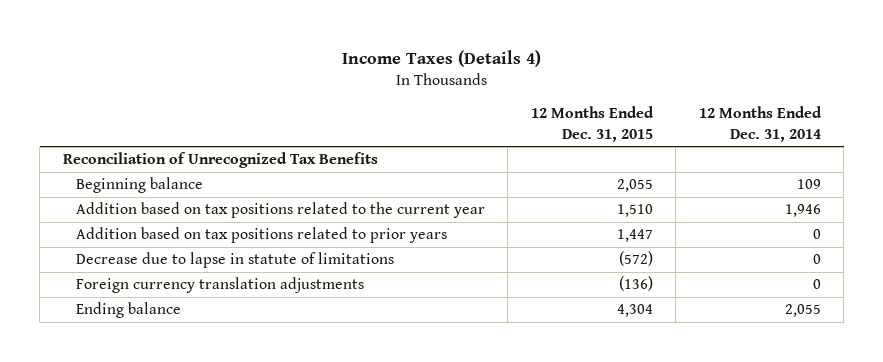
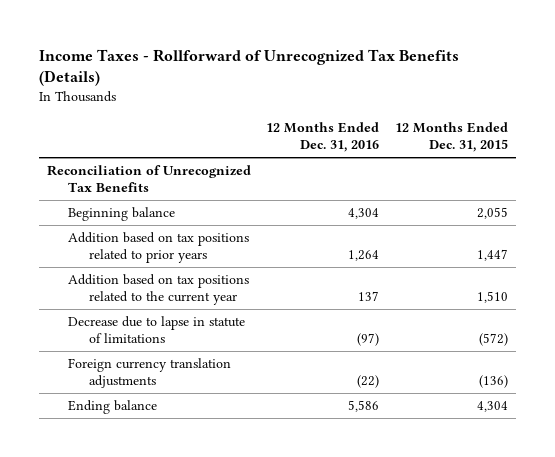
[341,50,541,68] Income Taxes (Details 4) -> [39,48,460,87] Income Taxes - Rollforward of Unrecognized Tax Benefits (Details)
[698,106,822,142] 12 Months Ended Dec. 31, 2014 -> none
none -> [266,122,380,153] 12 Months Ended Dec. 31, 2016
[75,202,485,219] Addition based on tax positions related to the current year -> [67,274,249,306] Addition based on tax positions related to the current year

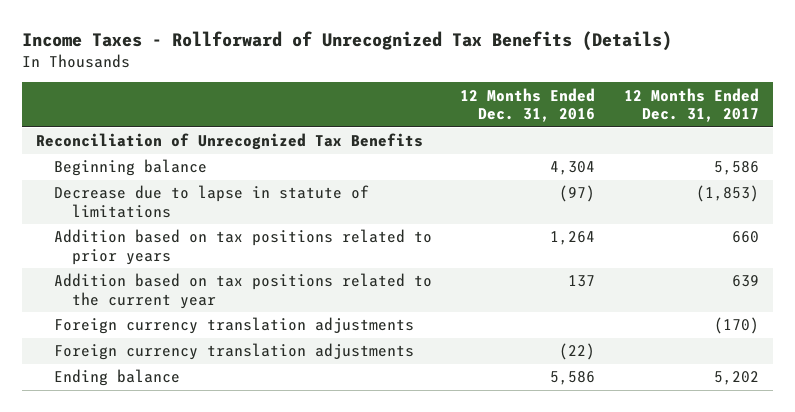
[394,122,508,153] 12 Months Ended Dec. 31, 2015 -> none
none -> [624,87,760,123] 12 Months Ended Dec. 31, 2017
[67,316,245,344] Decrease due to lapse in statute of limitations -> [53,185,369,218] Decrease due to lapse in statute of limitations
none -> [53,317,414,335] Foreign currency translation adjustments

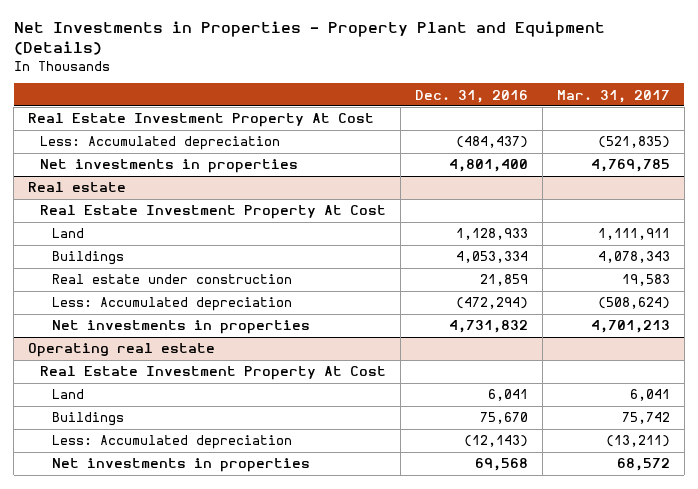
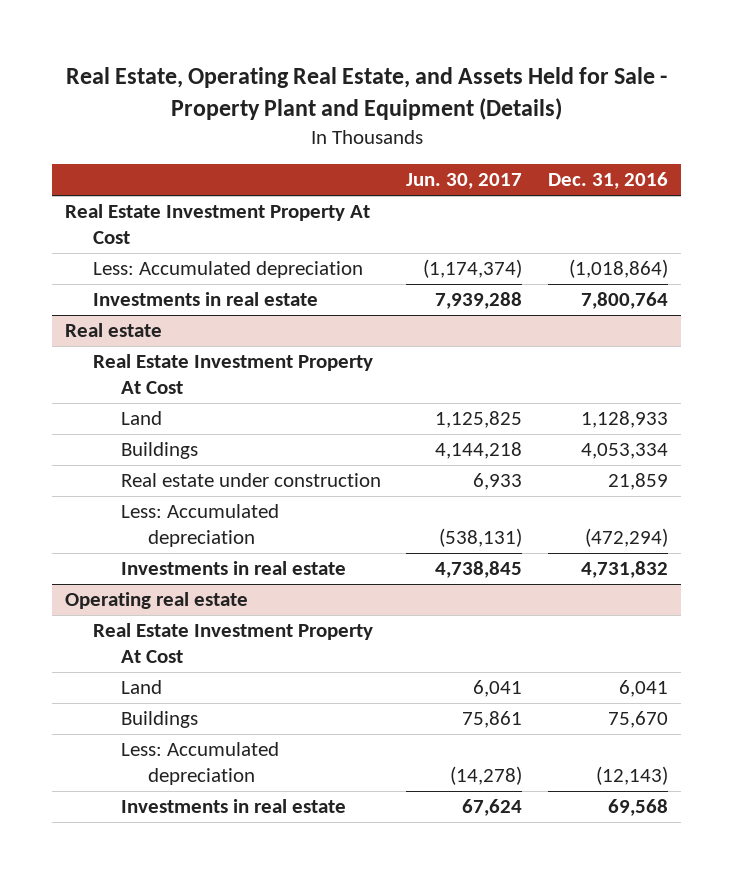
[13,21,605,56] Net Investments in Properties - Property Plant and Equipment (Details) -> [65,67,667,120] Real Estate, Operating Real Estate, and Assets Held for Sale - Property Plant and Equipment (Details)
[556,89,670,103] Mar. 31, 2017 -> none
none -> [406,173,523,190] Jun. 30, 2017
[455,136,528,149] (484,437) -> [569,259,669,279] (1,018,864)
[39,159,298,174] Net investments in properties -> [92,292,318,307] Investments in real estate
[448,159,528,173] 4,801,400 -> [581,292,669,310] 7,800,764
[51,320,310,335] Net investments in properties -> [120,561,346,576] Investments in real estate
[51,458,310,473] Net investments in properties -> [120,799,346,814] Investments in real estate

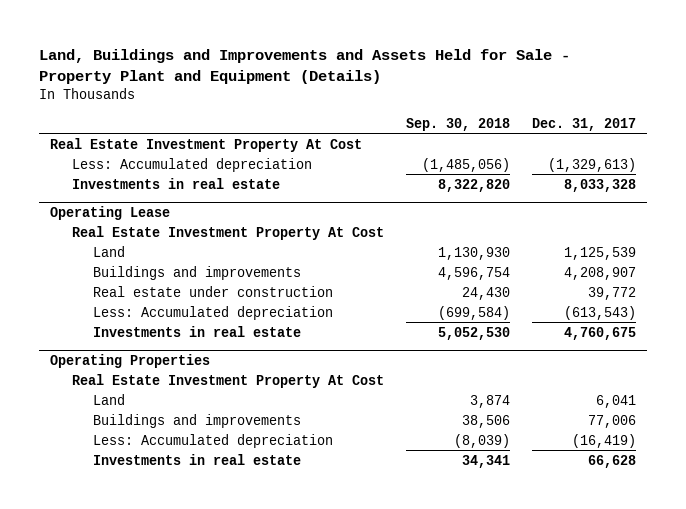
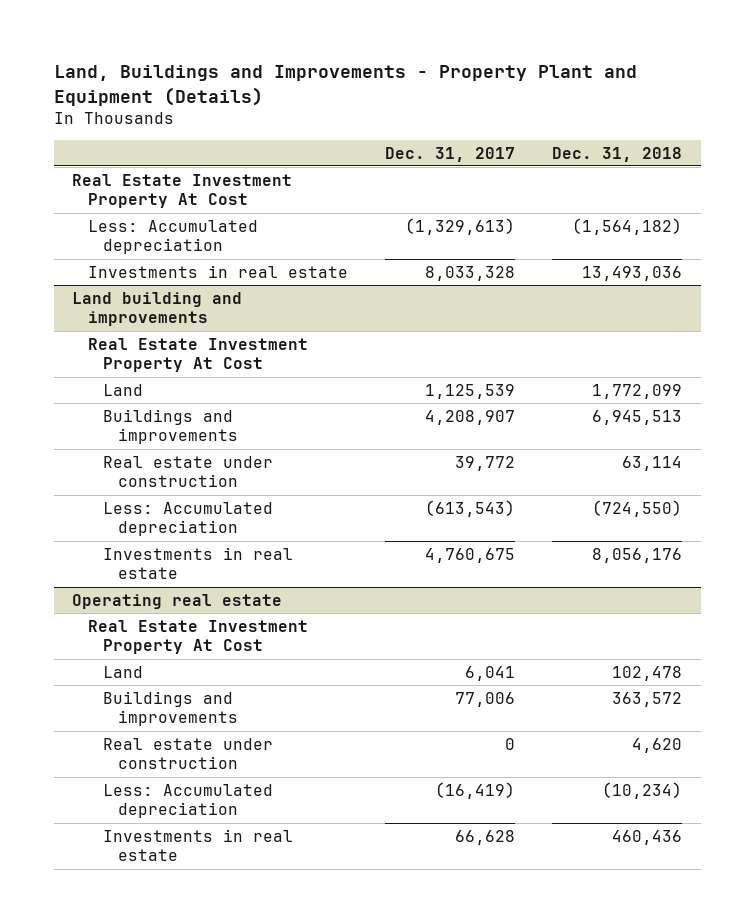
[38,48,570,85] Land, Buildings and Improvements and Assets Held for Sale - Property Plant and Equipment (Details) -> [53,65,637,106] Land, Buildings and Improvements - Property Plant and Equipment (Details)
[405,117,510,131] Sep. 30, 2018 -> none
none -> [552,146,683,162] Dec. 31, 2018
[49,205,170,220] Operating Lease -> [72,291,243,327] Land building and improvements
[49,353,210,368] Operating Properties -> [72,593,283,609] Operating real estate
none -> [103,737,274,770] Real estate under construction

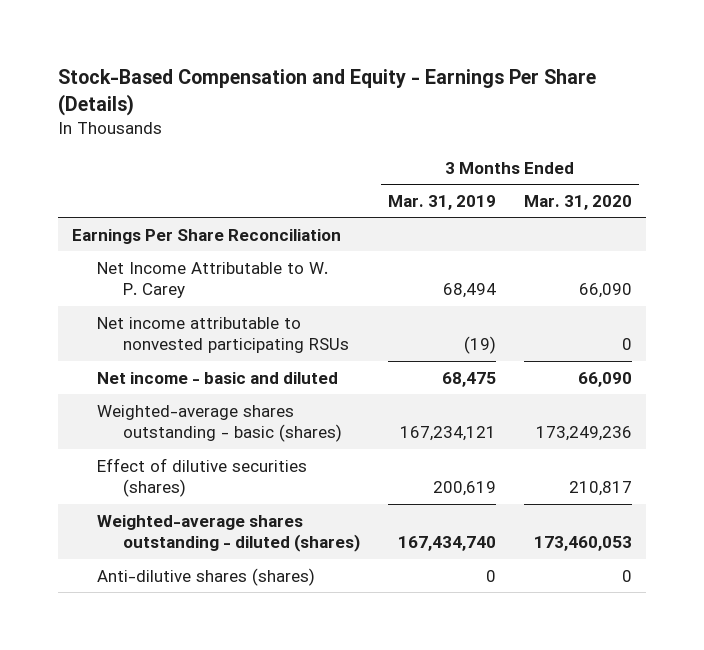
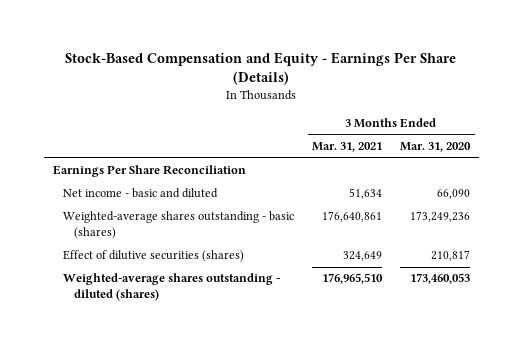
[388,194,497,210] Mar. 31, 2019 -> none
none -> [312,142,383,153] Mar. 31, 2021
[97,261,329,299] Net Income Attributable to W. P. Carey -> none
[97,316,350,354] Net income attributable to nonvested participating RSUs -> none
[97,567,316,586] Anti-dilutive shares (shares) -> none

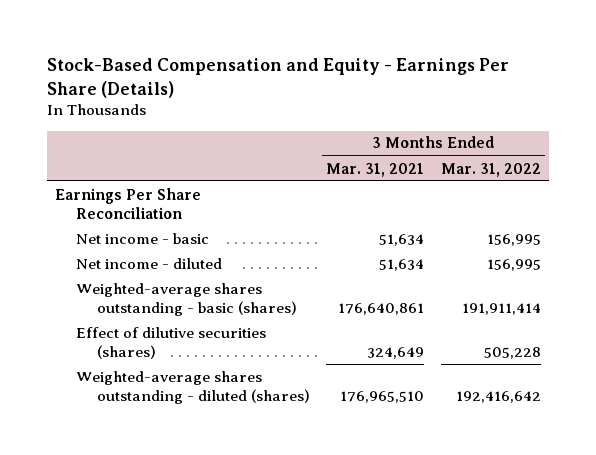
[400,142,472,153] Mar. 31, 2020 -> none
none -> [440,162,541,177] Mar. 31, 2022
[63,188,219,199] Net income - basic and diluted -> [76,232,210,244] Net income - basic
none -> [76,257,223,269] Net income - diluted

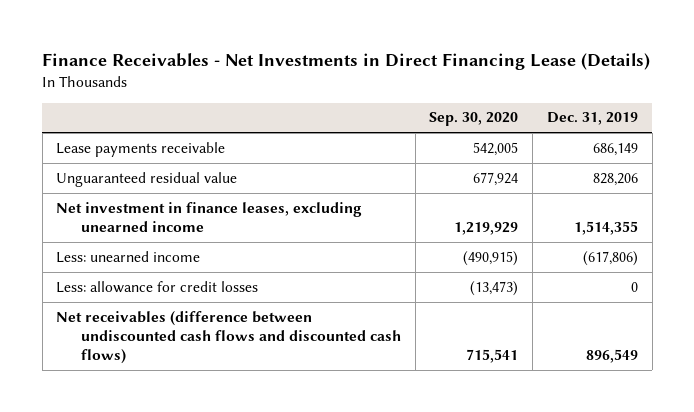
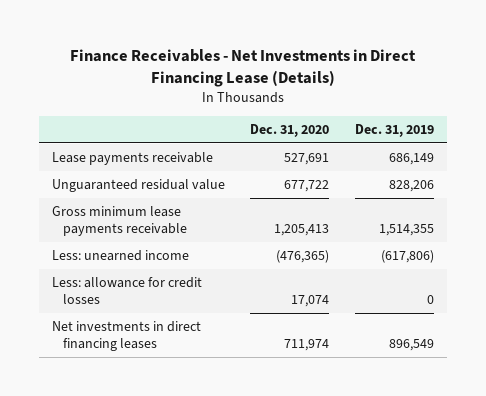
[429,112,519,127] Sep. 30, 2020 -> none
none -> [250,123,330,137] Dec. 31, 2020
[56,201,363,232] Net investment in finance leases, excluding unearned income -> [51,206,187,236] Gross minimum lease payments receivable
[56,310,401,365] Net receivables (difference between undiscounted cash flows and discounted cash flows) -> [51,321,201,351] Net investments in direct financing leases

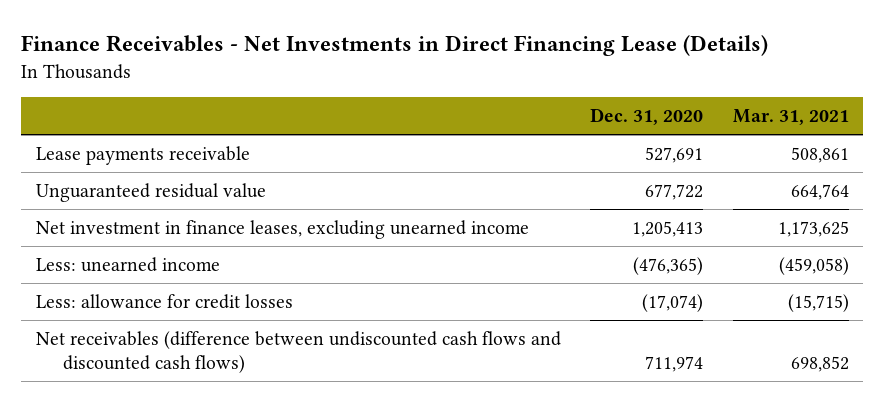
[355,123,435,137] Dec. 31, 2019 -> none
none -> [732,109,849,126] Mar. 31, 2021
[51,206,187,236] Gross minimum lease payments receivable -> [35,219,529,239] Net investment in finance leases, excluding unearned income
[291,294,330,307] 17,074 -> [642,293,704,312] (17,074)
[51,321,201,351] Net investments in direct financing leases -> [35,330,561,373] Net receivables (difference between undiscounted cash flows and discounted cash flows)

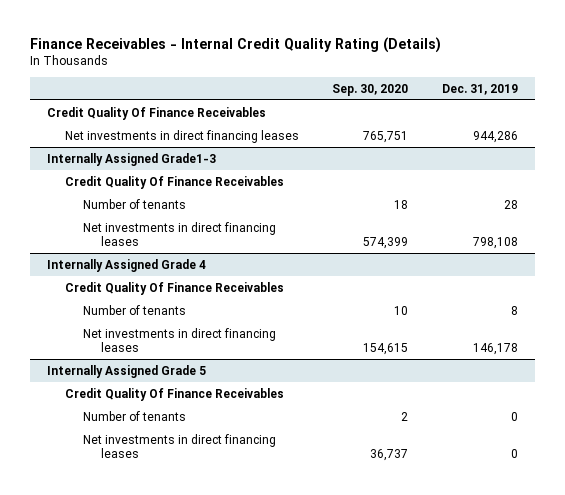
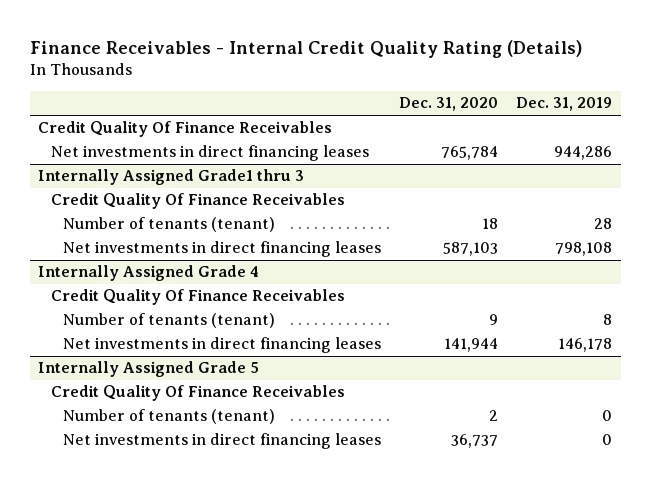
[332,83,409,96] Sep. 30, 2020 -> none
none -> [398,97,498,112] Dec. 31, 2020
[46,152,216,166] Internally Assigned Grade1-3 -> [38,169,305,186] Internally Assigned Grade1 thru 3
[82,198,186,209] Number of tenants -> [63,217,276,233] Number of tenants (tenant)
[82,304,186,315] Number of tenants -> [63,313,276,329] Number of tenants (tenant)
[82,410,186,421] Number of tenants -> [63,409,276,425] Number of tenants (tenant)

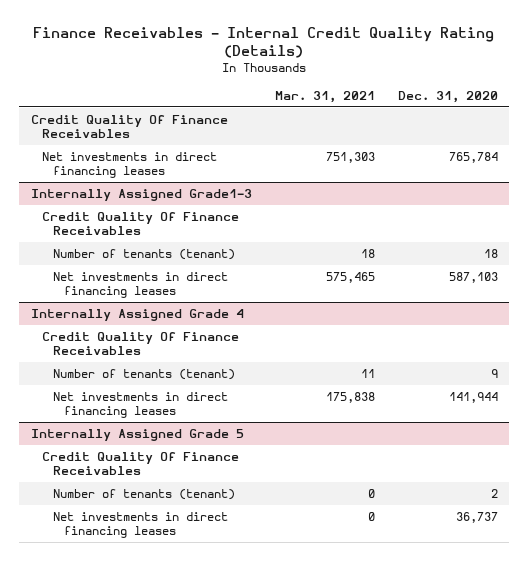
[515,97,612,112] Dec. 31, 2019 -> none
none -> [274,90,375,103] Mar. 31, 2021
[38,169,305,186] Internally Assigned Grade1 thru 3 -> [30,188,252,201] Internally Assigned Grade1-3

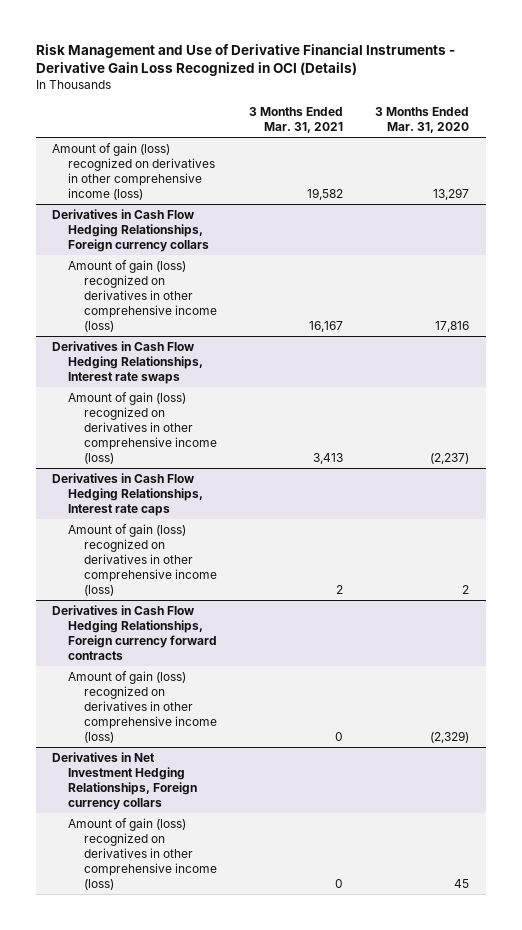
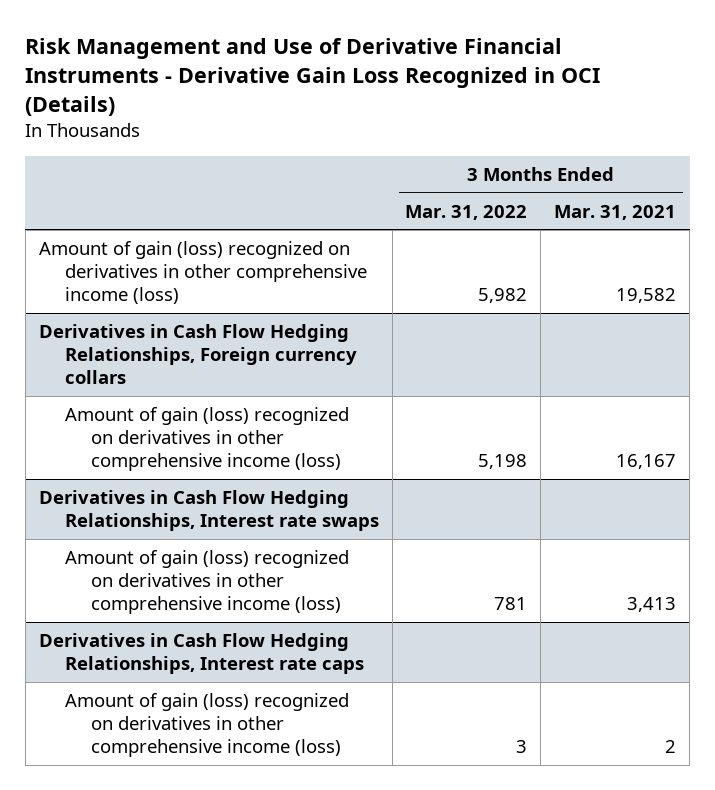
[375,106,470,133] 3 Months Ended Mar. 31, 2020 -> none
none -> [405,204,528,220] Mar. 31, 2022
[52,604,218,660] Derivatives in Cash Flow Hedging Relationships, Foreign currency forward contracts -> none
[68,670,217,743] Amount of gain (loss) recognized on derivatives in other comprehensive income (loss) -> none
[52,751,198,810] Derivatives in Net Investment Hedging Relationships, Foreign currency collars -> none
[68,817,217,890] Amount of gain (loss) recognized on derivatives in other comprehensive income (loss) -> none

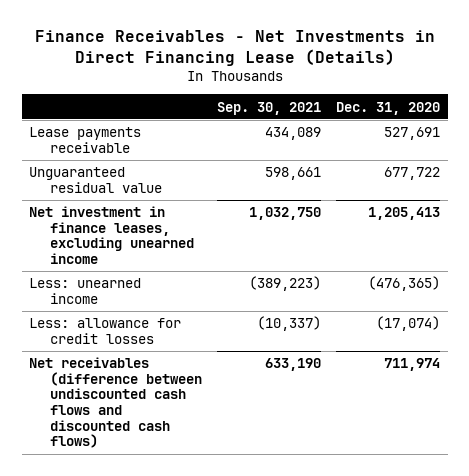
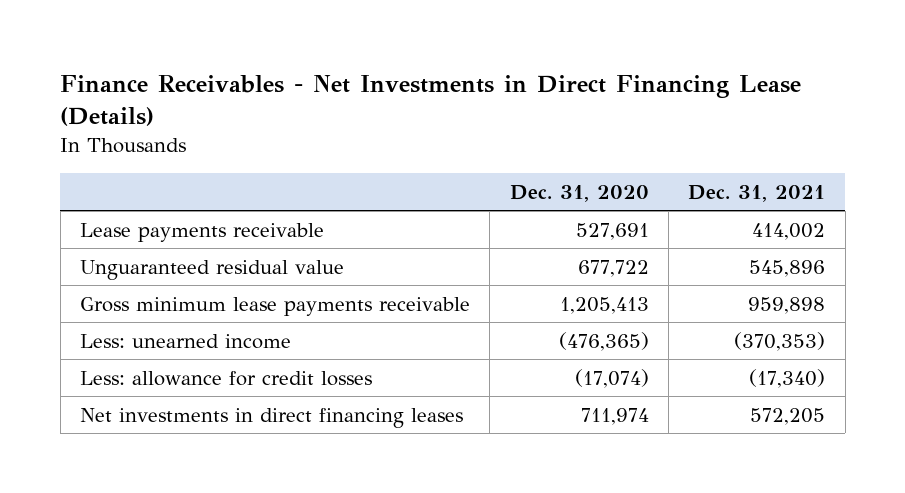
[217,101,322,115] Sep. 30, 2021 -> none
none -> [688,184,826,202] Dec. 31, 2021
[29,206,195,265] Net investment in finance leases, excluding unearned income -> [79,296,470,316] Gross minimum lease payments receivable
[29,357,203,449] Net receivables (difference between undiscounted cash flows and discounted cash flows) -> [79,407,463,428] Net investments in direct financing leases

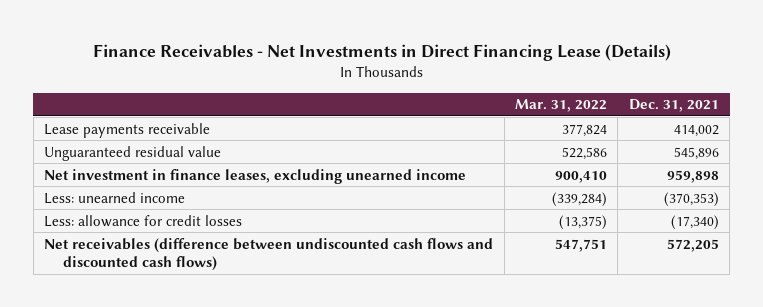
[509,184,649,202] Dec. 31, 2020 -> none
none -> [515,99,608,113] Mar. 31, 2022
[79,296,470,316] Gross minimum lease payments receivable -> [44,168,467,184] Net investment in finance leases, excluding unearned income
[79,407,463,428] Net investments in direct financing leases -> [44,237,494,272] Net receivables (difference between undiscounted cash flows and discounted cash flows)

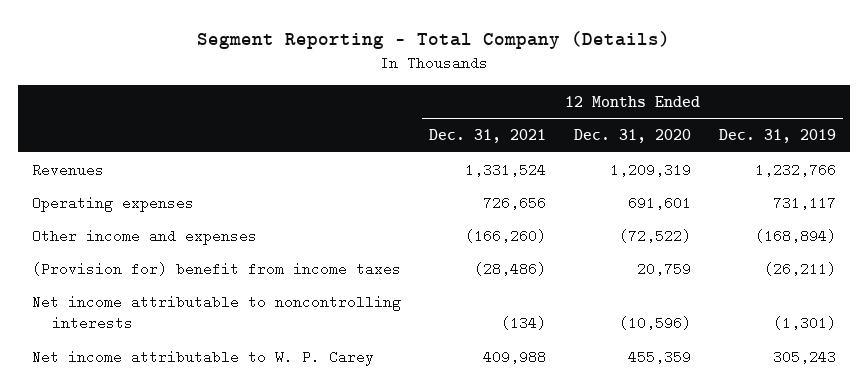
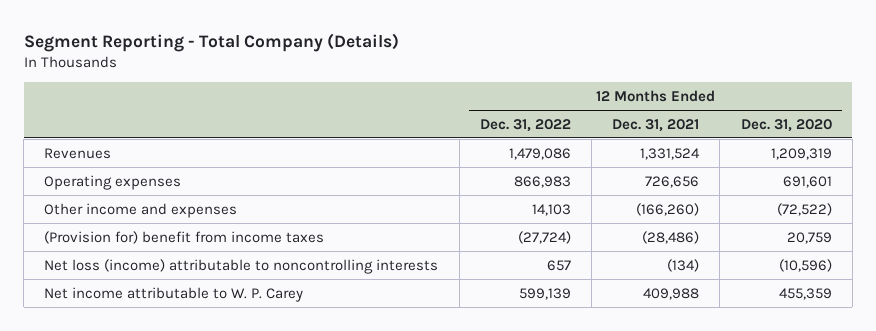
[719,129,837,144] Dec. 31, 2019 -> none
none -> [479,118,571,132] Dec. 31, 2022
[32,294,402,331] Net income attributable to noncontrolling interests -> [44,258,439,274] Net loss (income) attributable to noncontrolling interests

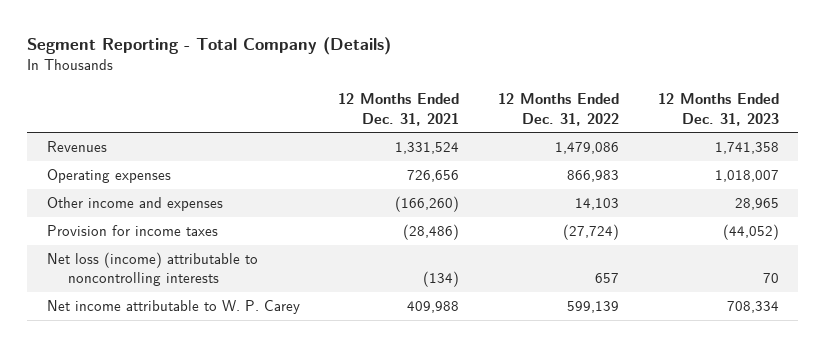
[740,118,832,132] Dec. 31, 2020 -> none
none -> [657,93,779,126] 12 Months Ended Dec. 31, 2023
[44,230,325,244] (Provision for) benefit from income taxes -> [46,225,218,237] Provision for income taxes

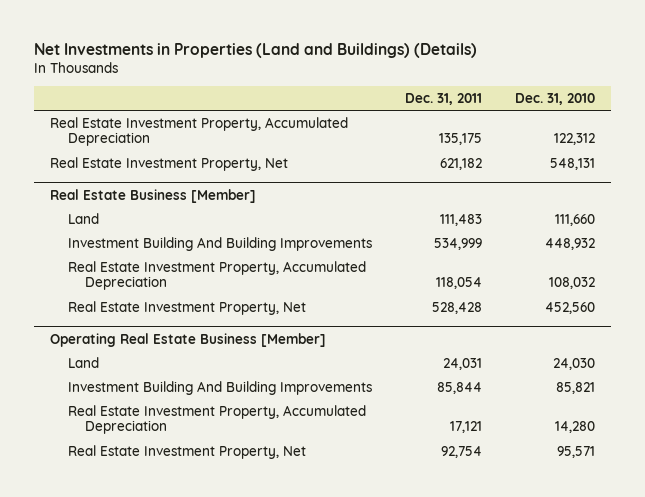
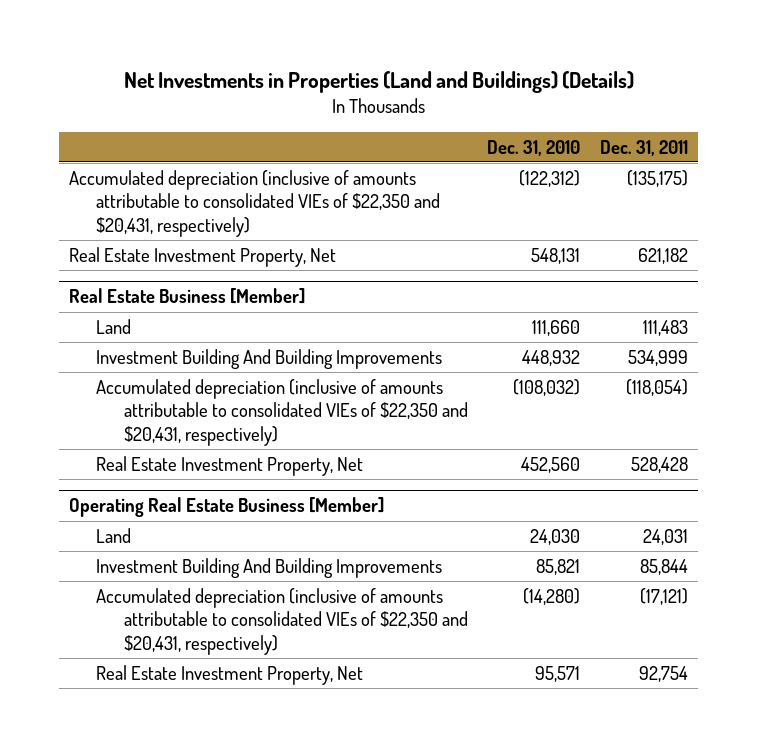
[50,116,349,147] Real Estate Investment Property, Accumulated Depreciation -> none
none -> [69,169,441,237] Accumulated depreciation (inclusive of amounts attributable to consolidated VIEs of $22,350 and $20,431, respectively)
[67,260,366,291] Real Estate Investment Property, Accumulated Depreciation -> none
none -> [96,378,468,446] Accumulated depreciation (inclusive of amounts attributable to consolidated VIEs of $22,350 and $20,431, respectively)
[67,404,366,435] Real Estate Investment Property, Accumulated Depreciation -> none
none -> [96,587,468,655] Accumulated depreciation (inclusive of amounts attributable to consolidated VIEs of $22,350 and $20,431, respectively)

